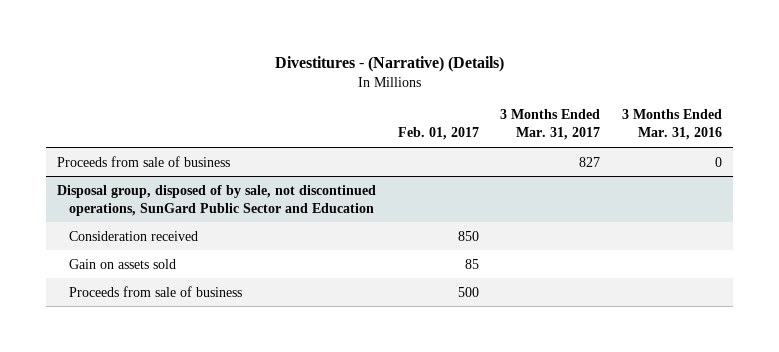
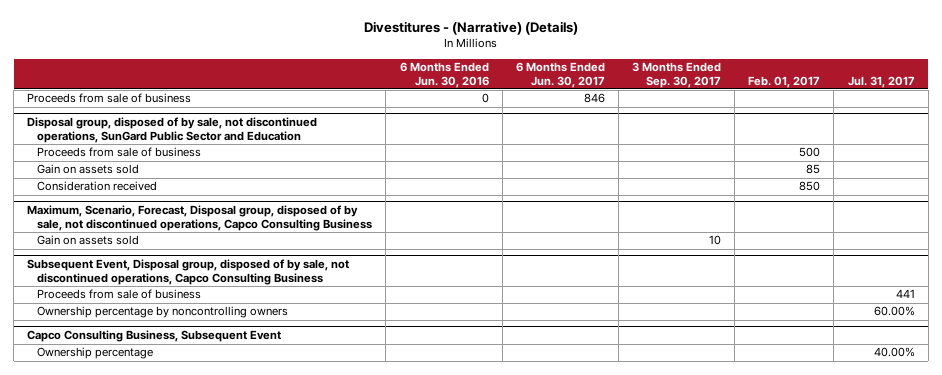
[500,109,601,141] 3 Months Ended Mar. 31, 2017 -> none
[621,109,722,141] 3 Months Ended Mar. 31, 2016 -> none
none -> [399,62,489,88] 6 Months Ended Jun. 30, 2016
none -> [515,62,605,88] 6 Months Ended Jun. 30, 2017
none -> [632,62,722,88] 3 Months Ended Sep. 30, 2017
none -> [847,75,915,88] Jul. 31, 2017
[68,258,176,269] Gain on assets sold -> [37,164,140,175] Gain on assets sold
[68,230,198,241] Consideration received -> [37,181,158,192] Consideration received
none -> [27,205,373,231] Maximum, Scenario, Forecast, Disposal group, disposed of by sale, not discontinued operations, Capco Consulting Business
none -> [37,235,140,246] Gain on assets sold
none -> [27,259,350,285] Subsequent Event, Disposal group, disposed of by sale, not discontinued operations, Capco Consulting Business
none -> [37,289,202,300] Proceeds from sale of business
none -> [37,306,289,319] Ownership percentage by noncontrolling owners
none -> [27,330,282,343] Capco Consulting Business, Subsequent Event
none -> [37,347,154,360] Ownership percentage

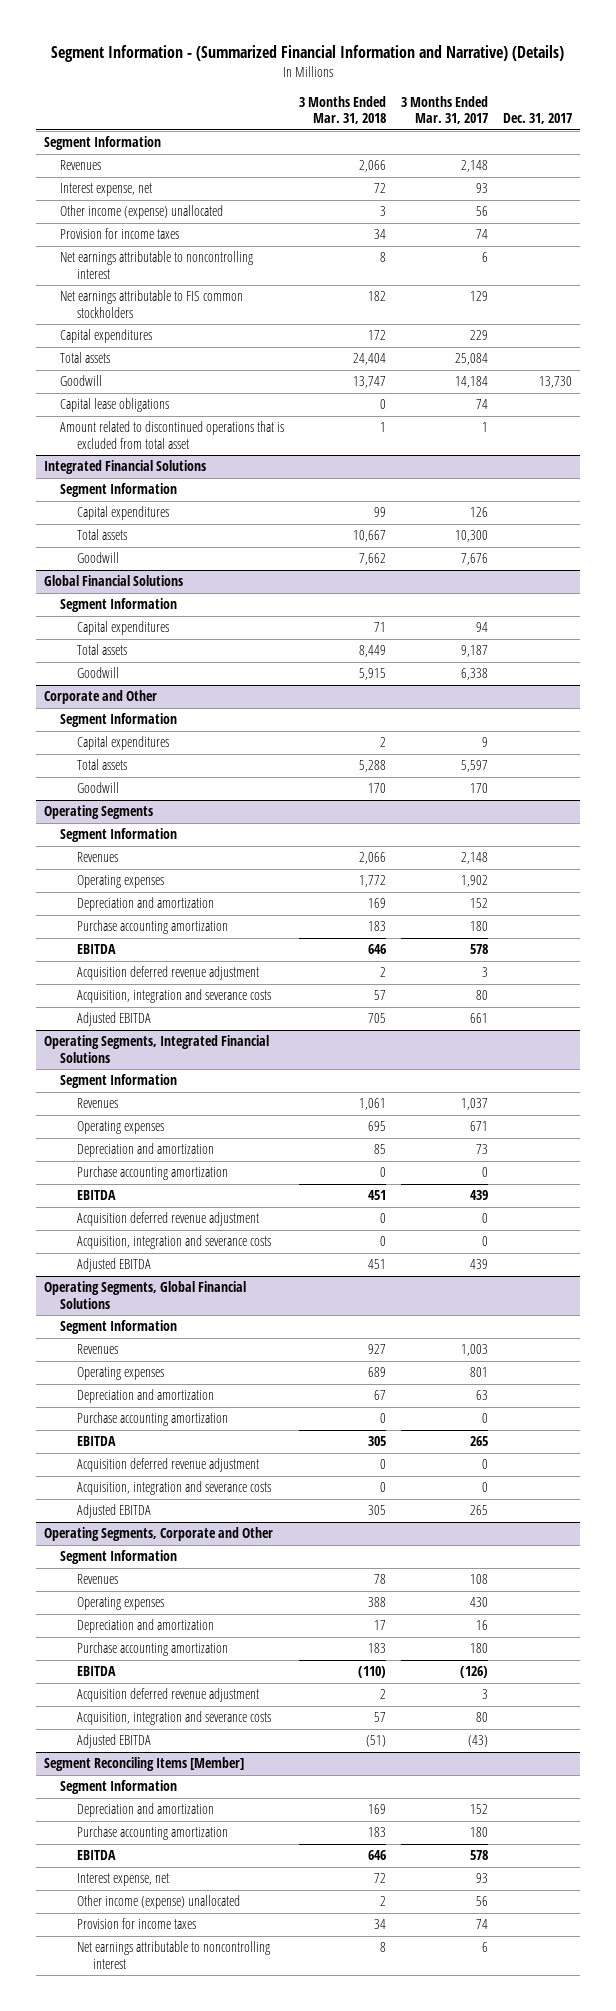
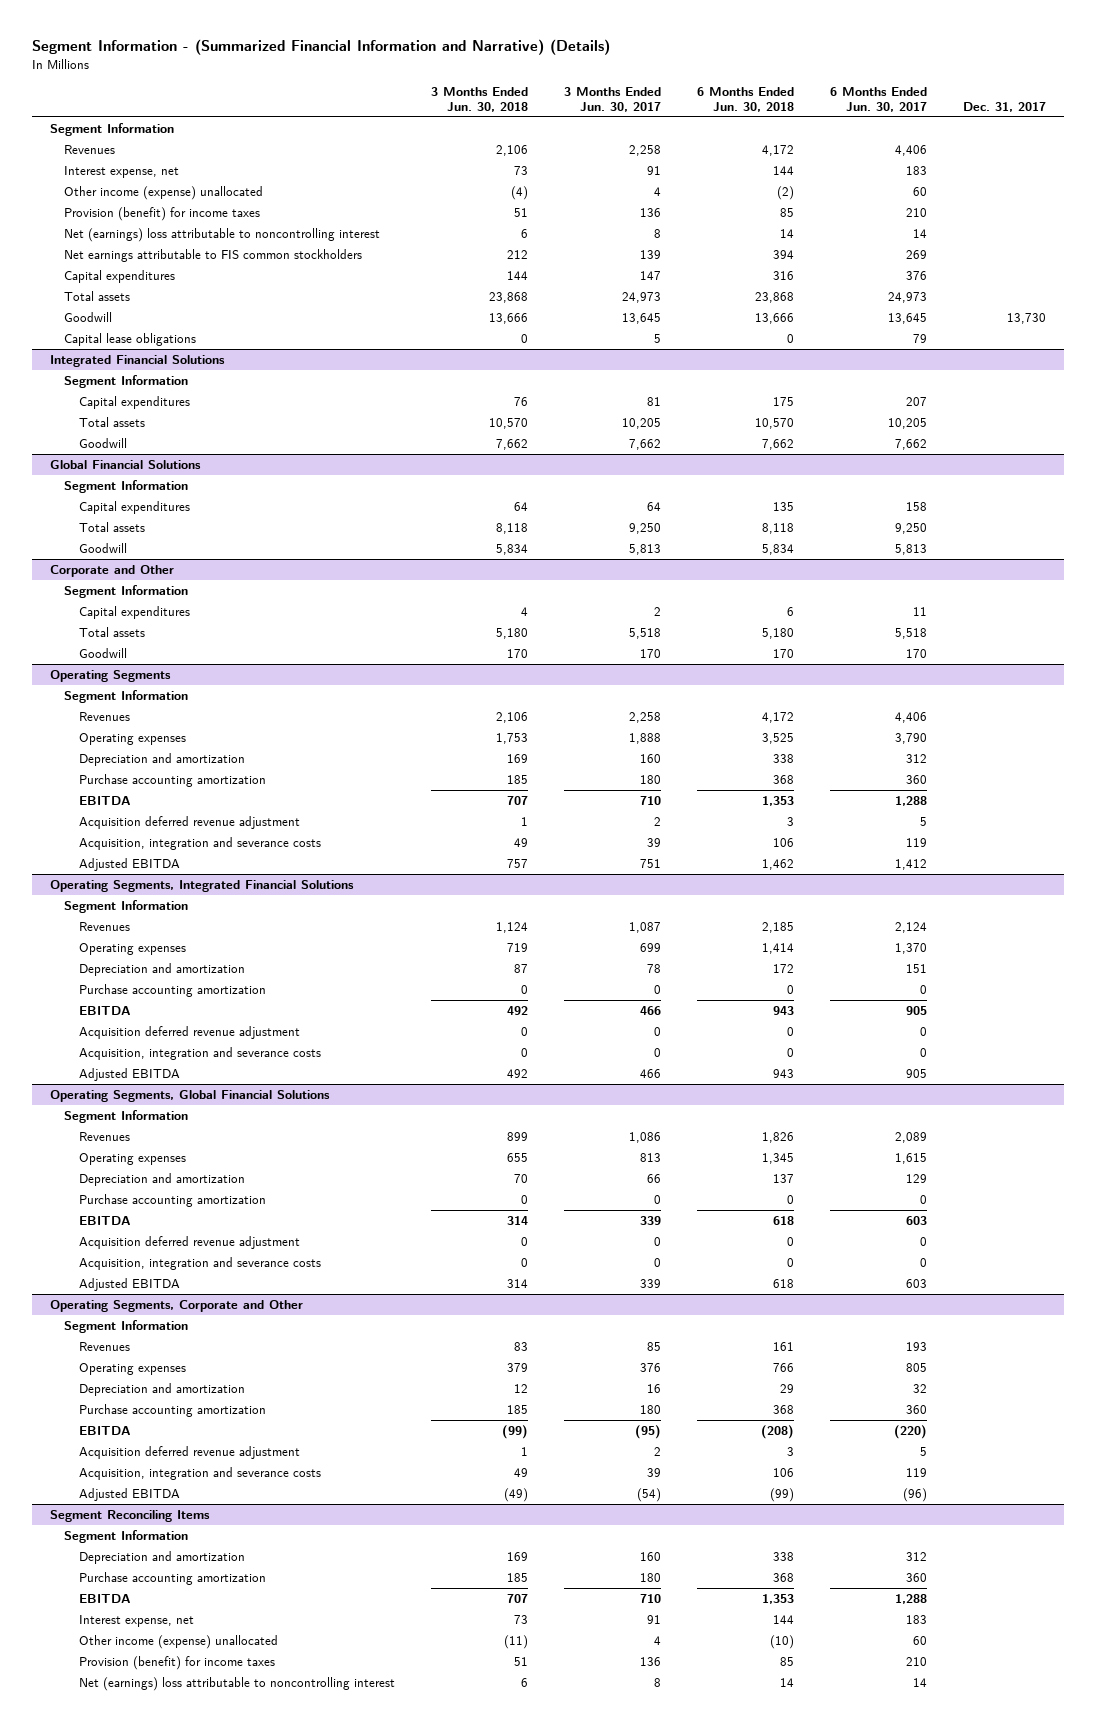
[299,95,387,125] 3 Months Ended Mar. 31, 2018 -> none
[401,95,489,125] 3 Months Ended Mar. 31, 2017 -> none
none -> [431,87,529,113] 3 Months Ended Jun. 30, 2018
none -> [563,87,661,113] 3 Months Ended Jun. 30, 2017
none -> [696,87,794,113] 6 Months Ended Jun. 30, 2018
none -> [829,87,927,113] 6 Months Ended Jun. 30, 2017
[60,228,180,240] Provision for income taxes -> [64,206,261,221] Provision (benefit) for income taxes
[60,251,254,279] Net earnings attributable to noncontrolling interest -> [64,227,381,242] Net (earnings) loss attributable to noncontrolling interest
[60,421,285,449] Amount related to discontinued operations that is excluded from total asset -> none
[43,1757,244,1772] Segment Reconciling Items [Member] -> [49,1509,210,1522] Segment Reconciling Items
[76,1918,196,1930] Provision for income taxes -> [79,1655,276,1670] Provision (benefit) for income taxes
[76,1941,270,1969] Net earnings attributable to noncontrolling interest -> [79,1676,396,1691] Net (earnings) loss attributable to noncontrolling interest

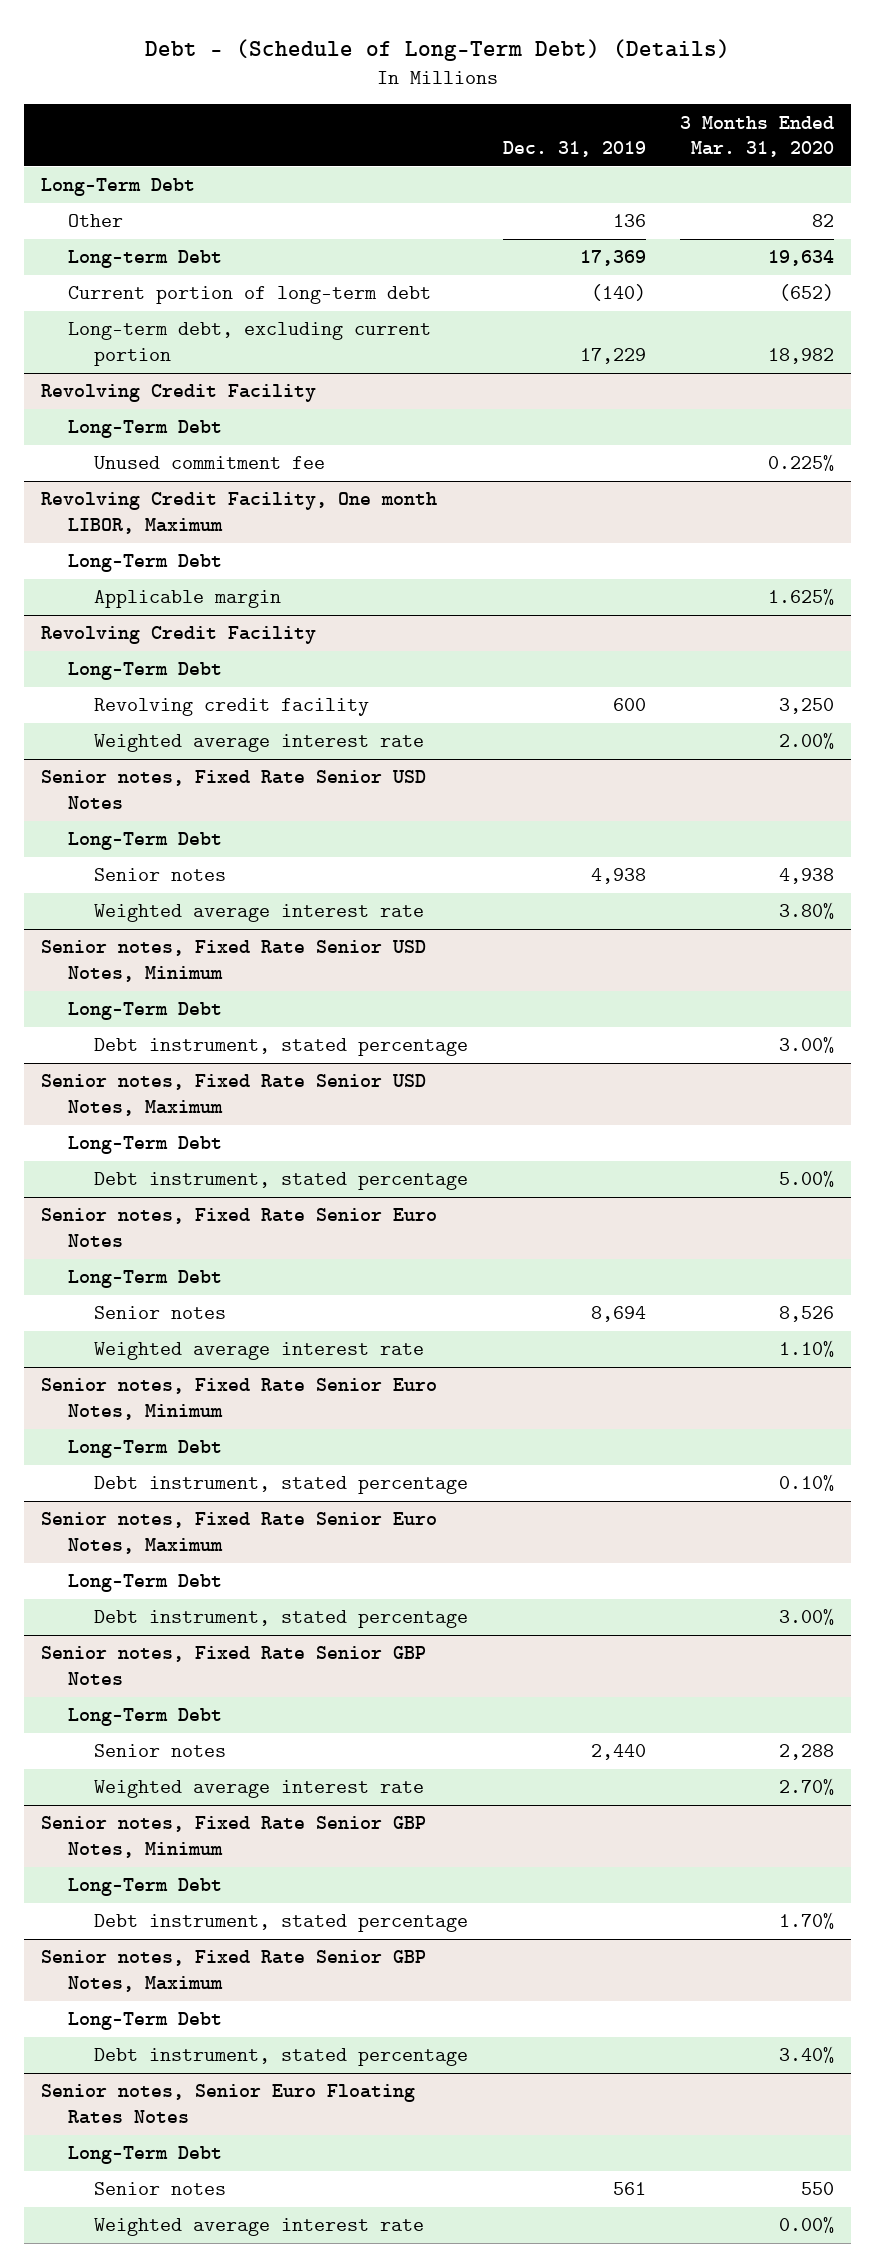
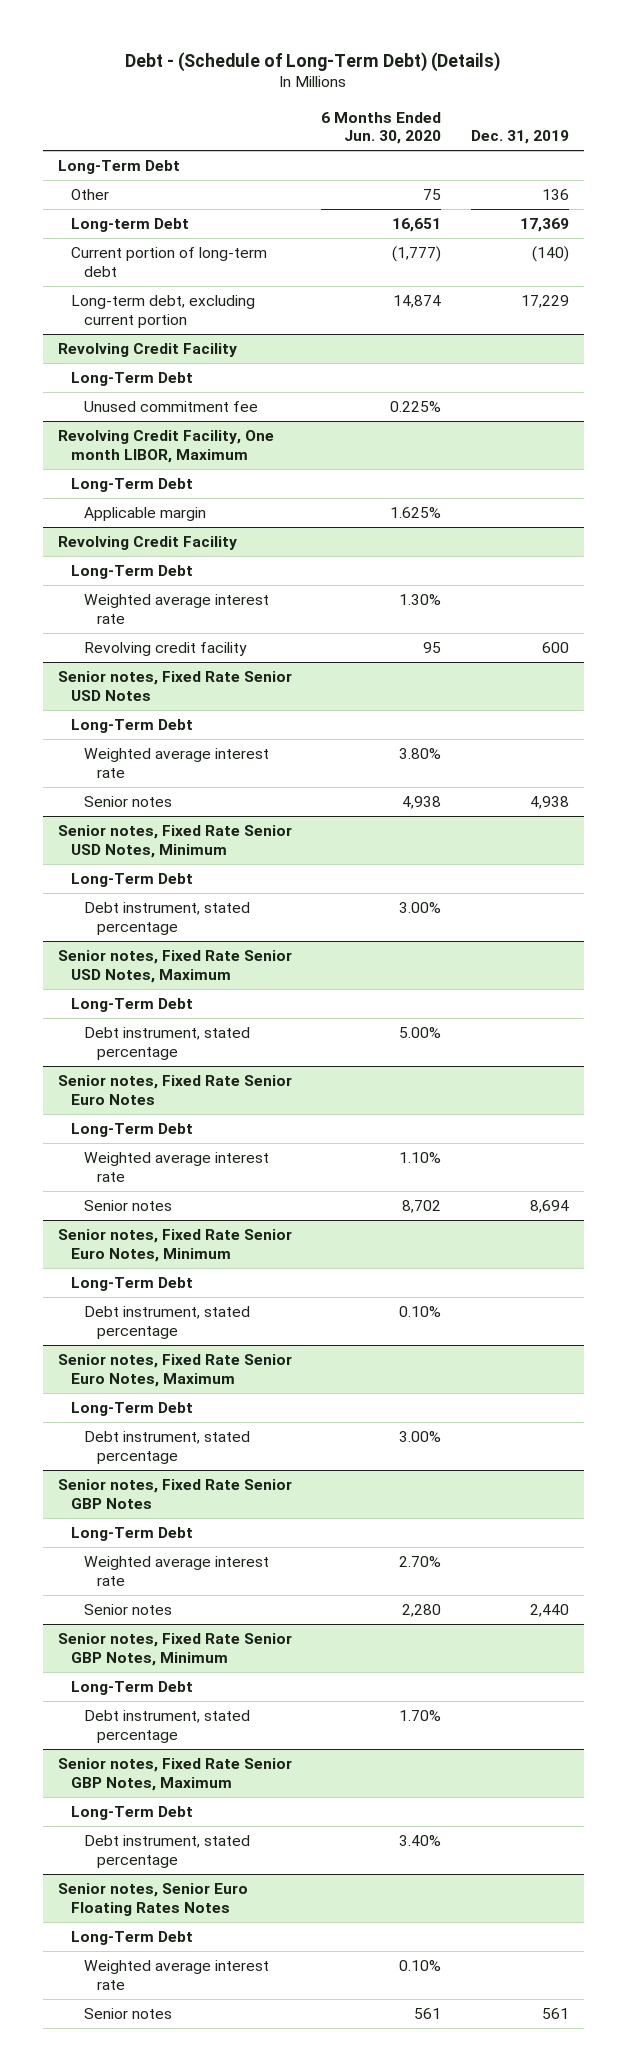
[680,115,835,158] 3 Months Ended Mar. 31, 2020 -> none
none -> [321,111,442,145] 6 Months Ended Jun. 30, 2020
[94,698,370,717] Revolving credit facility -> [84,641,248,656] Revolving credit facility
[94,868,227,882] Senior notes -> [84,795,173,807] Senior notes
[94,1306,227,1320] Senior notes -> [84,1199,173,1211] Senior notes
[94,1744,227,1758] Senior notes -> [84,1603,173,1615] Senior notes
[94,2182,227,2196] Senior notes -> [84,2007,173,2019] Senior notes

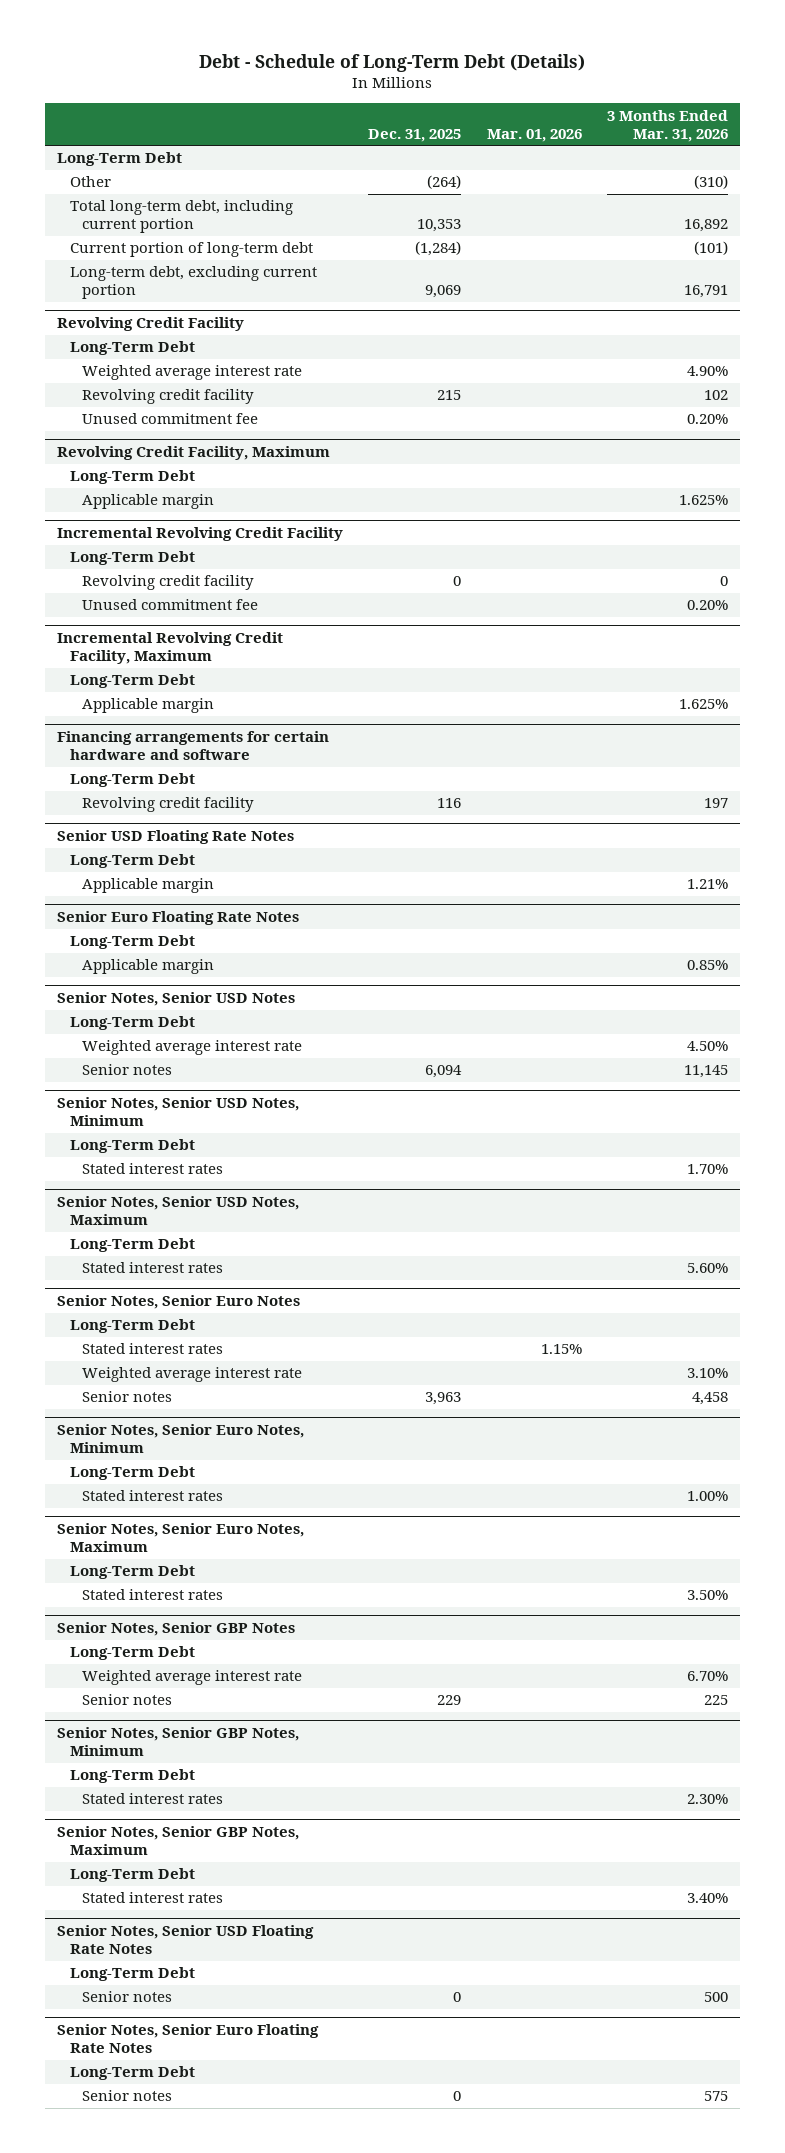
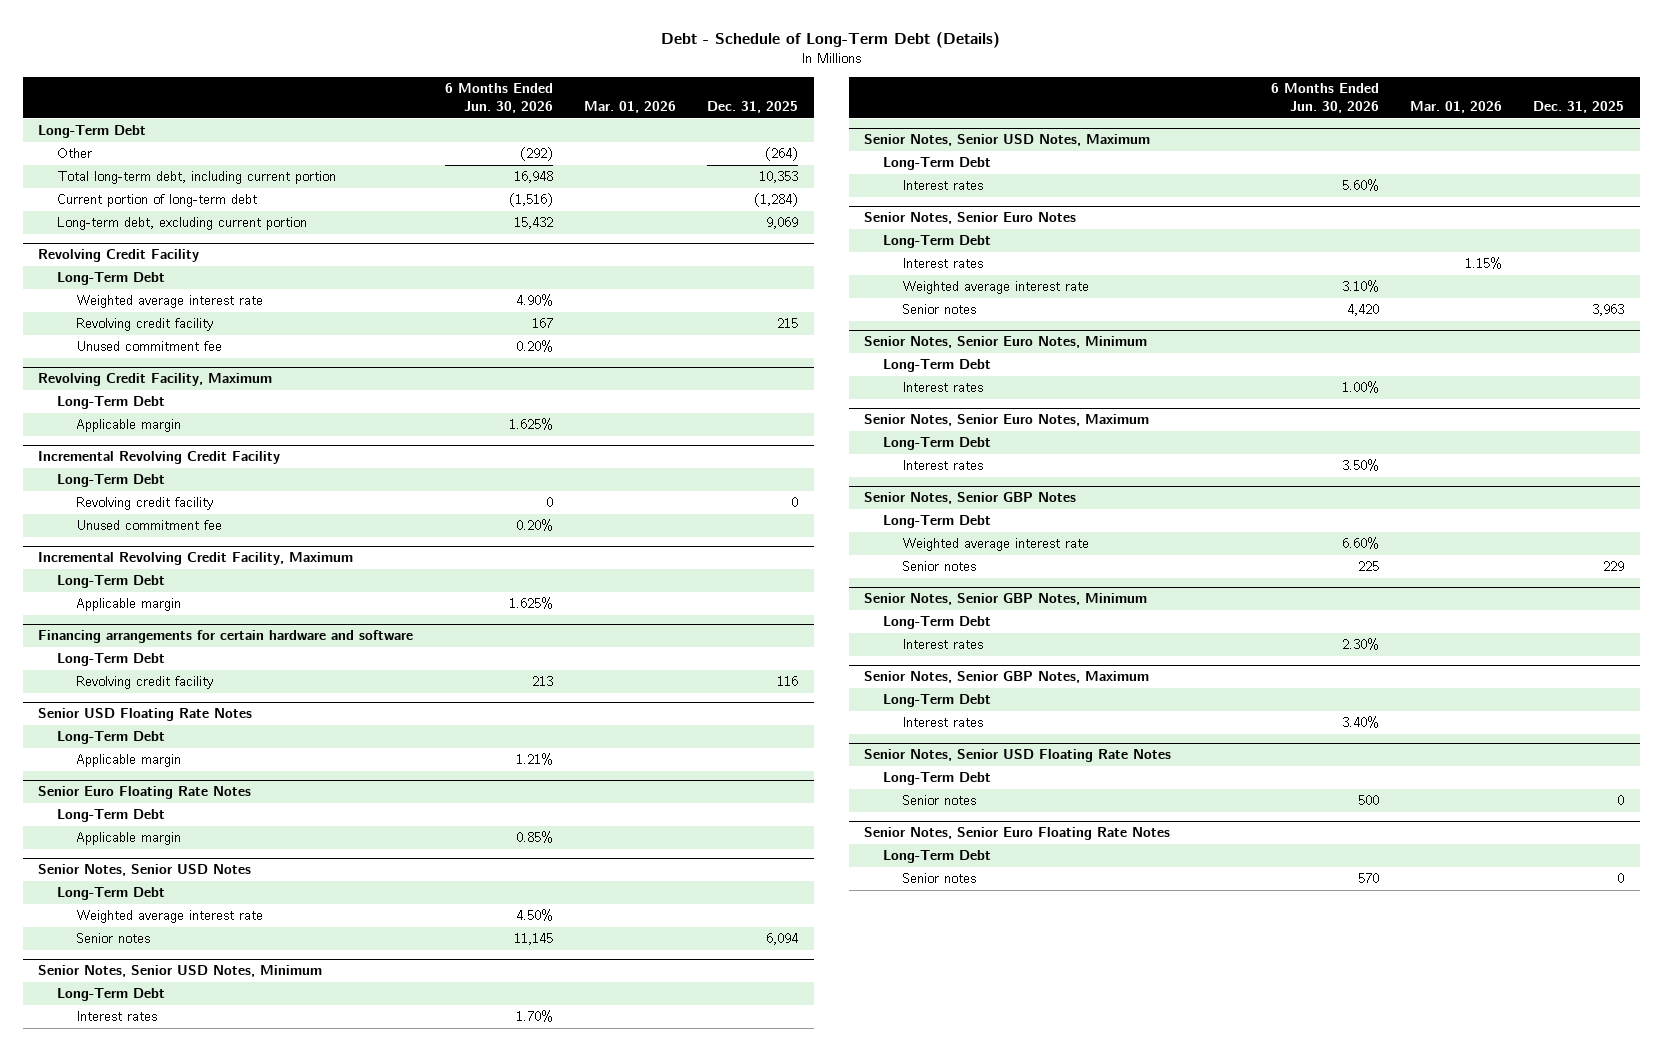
[606,109,728,142] 3 Months Ended Mar. 31, 2026 -> none
none -> [444,83,553,114] 6 Months Ended Jun. 30, 2026
[81,1163,223,1175] Stated interest rates -> [75,1011,157,1022] Interest rates
[81,1262,223,1274] Stated interest rates -> [902,180,984,191] Interest rates
[81,1343,223,1355] Stated interest rates -> [902,258,984,269] Interest rates
[81,1490,223,1502] Stated interest rates -> [902,382,984,393] Interest rates
[81,1589,223,1601] Stated interest rates -> [902,460,984,471] Interest rates
[81,1793,223,1805] Stated interest rates -> [902,639,984,650] Interest rates
[81,1892,223,1904] Stated interest rates -> [902,717,984,728] Interest rates

